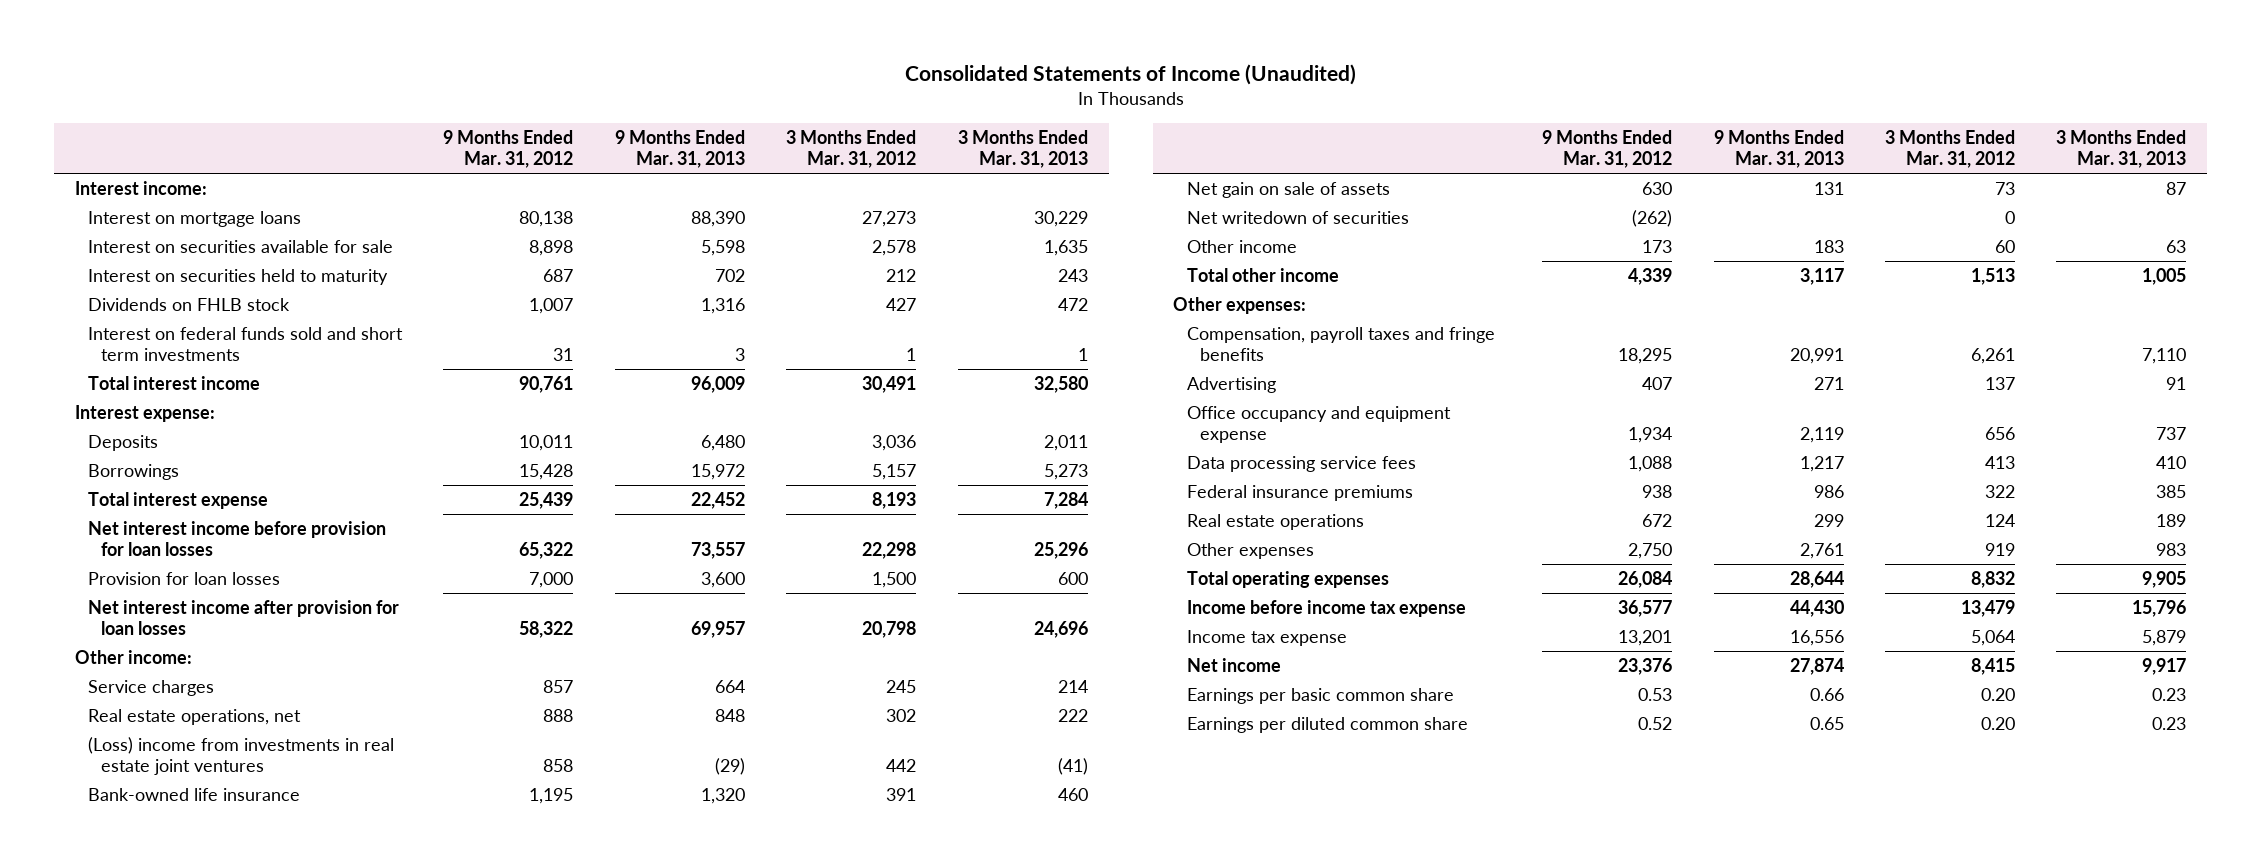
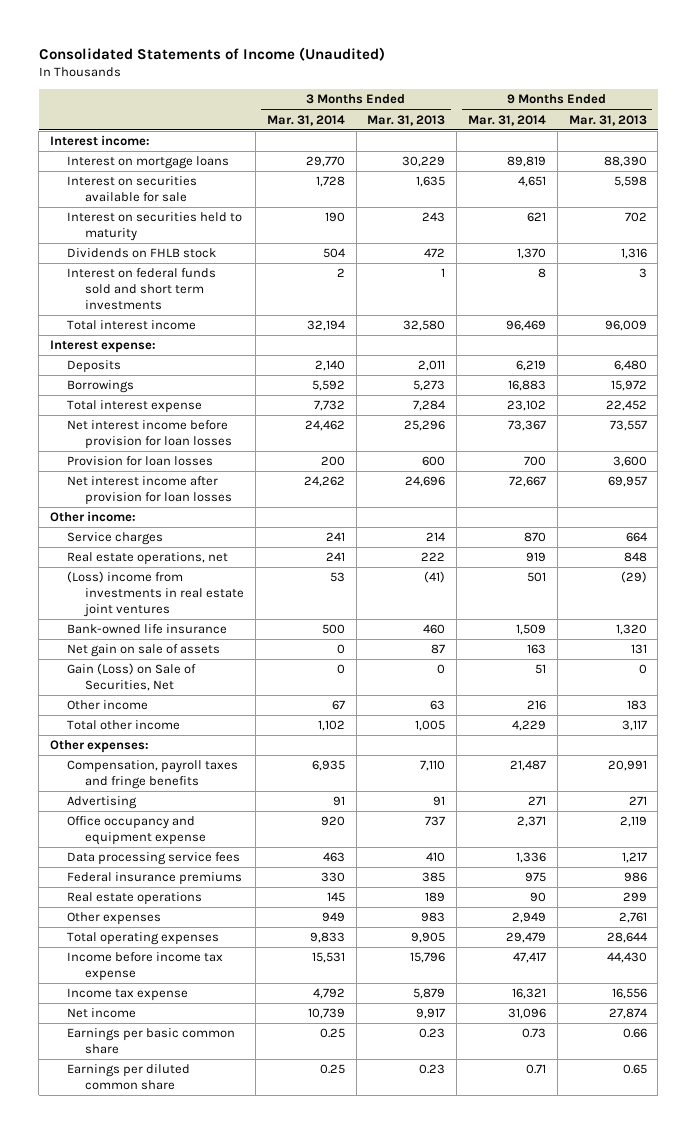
[443,129,574,169] 9 Months Ended Mar. 31, 2012 -> none
[786,129,917,169] 3 Months Ended Mar. 31, 2012 -> none
none -> [266,114,345,126] Mar. 31, 2014
none -> [467,114,546,126] Mar. 31, 2014
[1186,210,1409,224] Net writedown of securities -> none
none -> [67,663,197,692] Gain (Loss) on Sale of Securities, Net

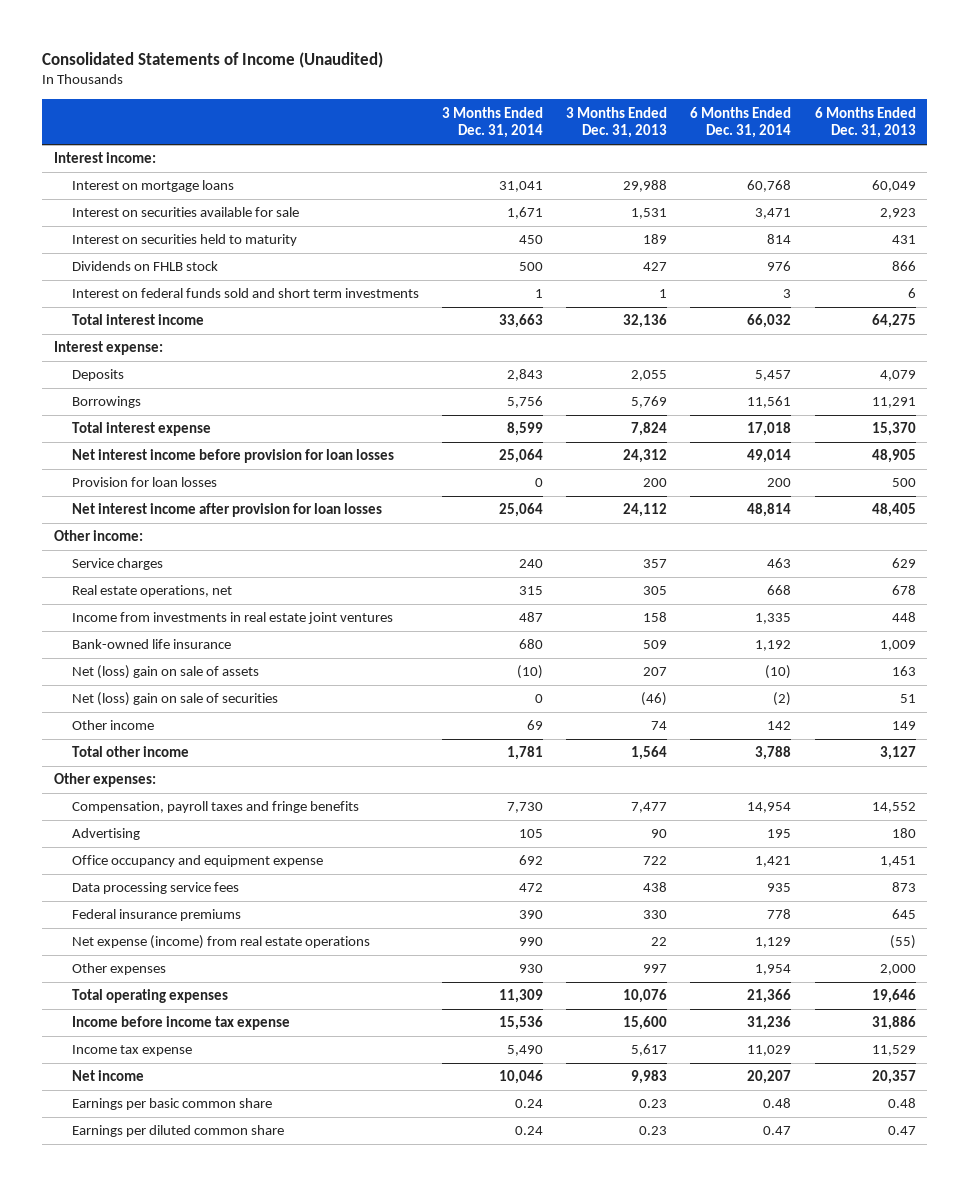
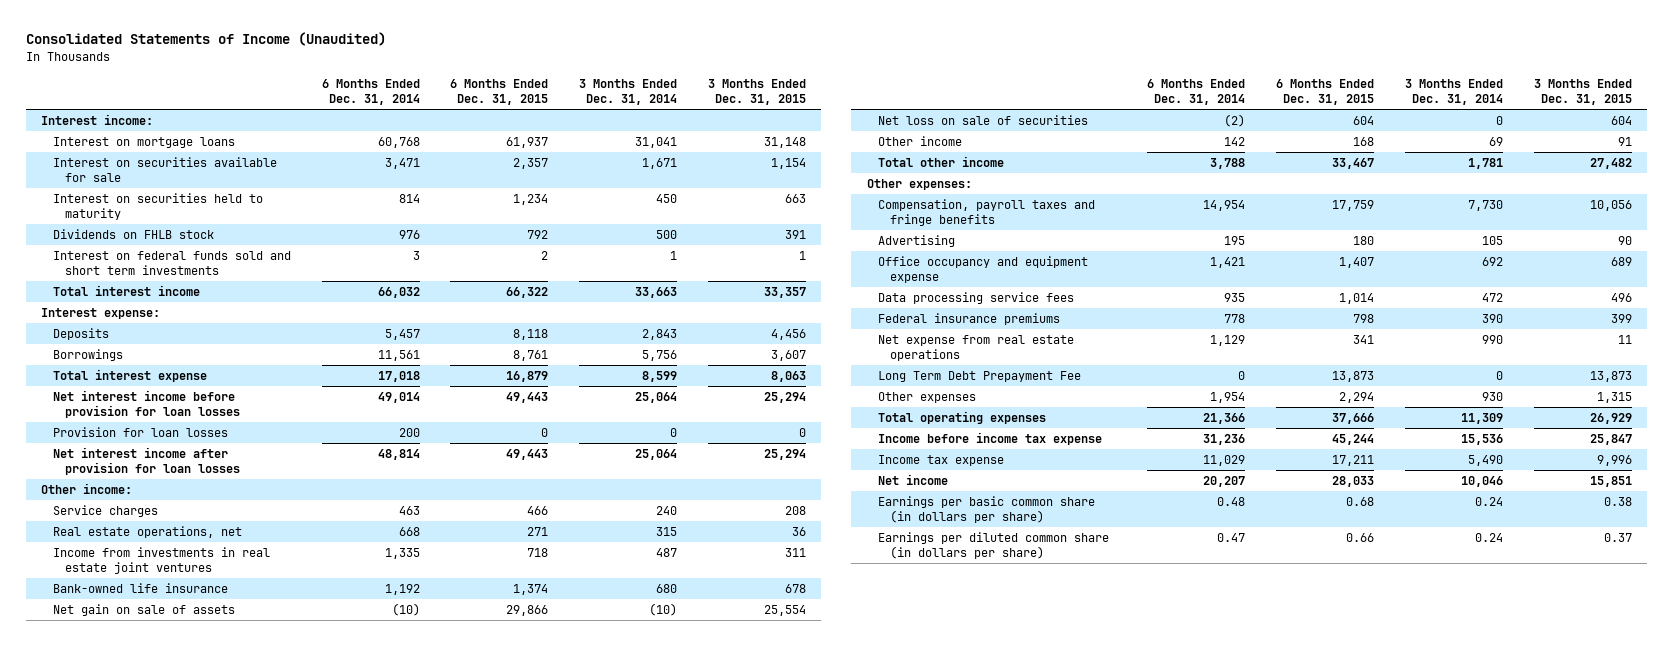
[566,106,668,139] 3 Months Ended Dec. 31, 2013 -> none
[814,106,916,139] 6 Months Ended Dec. 31, 2013 -> none
none -> [450,78,549,106] 6 Months Ended Dec. 31, 2015
none -> [707,78,806,106] 3 Months Ended Dec. 31, 2015
[71,665,259,680] Net (loss) gain on sale of assets -> [52,603,235,616] Net gain on sale of assets
[71,692,278,707] Net (loss) gain on sale of securities -> [878,114,1089,125] Net loss on sale of securities
[71,935,370,950] Net expense (income) from real estate operations -> [878,334,1075,362] Net expense from real estate operations
none -> [878,370,1082,382] Long Term Debt Prepayment Fee
[71,1098,272,1111] Earnings per basic common share -> [878,495,1096,524] Earnings per basic common share (in dollars per share)
[71,1125,284,1138] Earnings per diluted common share -> [878,531,1110,560] Earnings per diluted common share (in dollars per share)

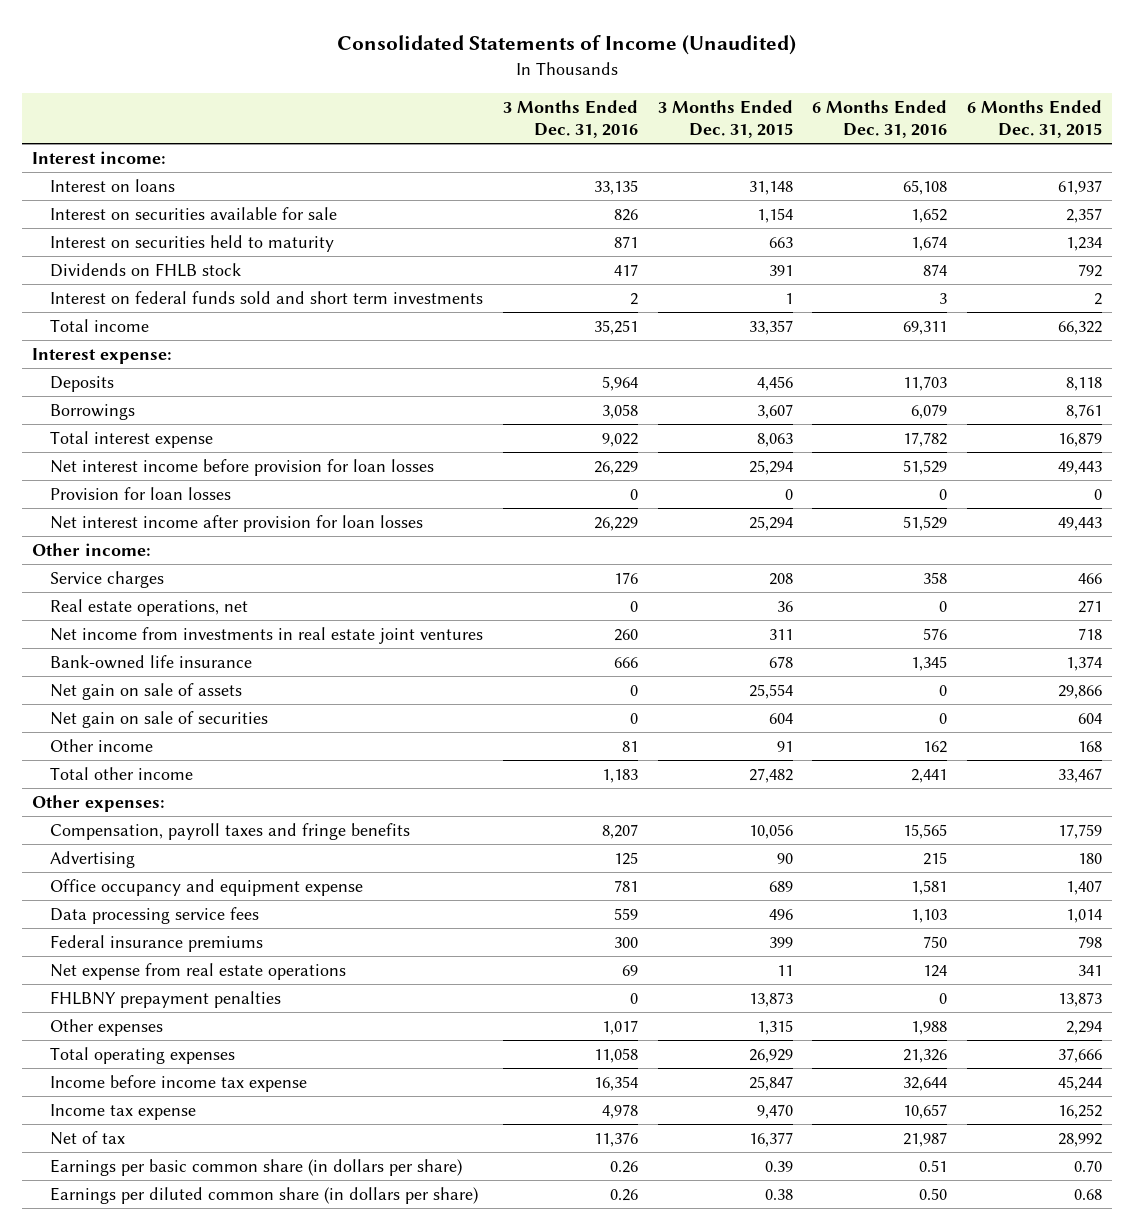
[321,78,420,106] 6 Months Ended Dec. 31, 2014 -> none
[579,78,678,106] 3 Months Ended Dec. 31, 2014 -> none
none -> [502,99,638,139] 3 Months Ended Dec. 31, 2016
none -> [812,99,948,139] 6 Months Ended Dec. 31, 2016
[52,136,235,148] Interest on mortgage loans -> [49,178,175,192] Interest on loans
[52,284,200,296] Total interest income -> [49,318,149,332] Total income
[52,546,270,575] Income from investments in real estate joint ventures -> [49,626,483,644] Net income from investments in real estate joint ventures
[878,114,1089,125] Net loss on sale of securities -> [49,710,268,728] Net gain on sale of securities
[878,370,1082,382] Long Term Debt Prepayment Fee -> [49,990,281,1008] FHLBNY prepayment penalties
[1332,454,1375,466] 17,211 -> [1058,1103,1103,1119] 16,252
[1596,454,1632,466] 9,996 -> [756,1103,793,1119] 9,470
[878,473,949,485] Net income -> [49,1130,125,1145] Net of tax
[1332,475,1375,487] 28,033 -> [1058,1132,1103,1147] 28,992
[1589,475,1632,487] 15,851 -> [748,1131,793,1147] 16,377
[1346,496,1375,506] 0.68 -> [1074,1159,1103,1172] 0.70
[1603,496,1632,506] 0.38 -> [764,1160,793,1172] 0.39
[1346,532,1375,542] 0.66 -> [1074,1188,1103,1200] 0.68
[1603,532,1632,542] 0.37 -> [764,1188,793,1200] 0.38

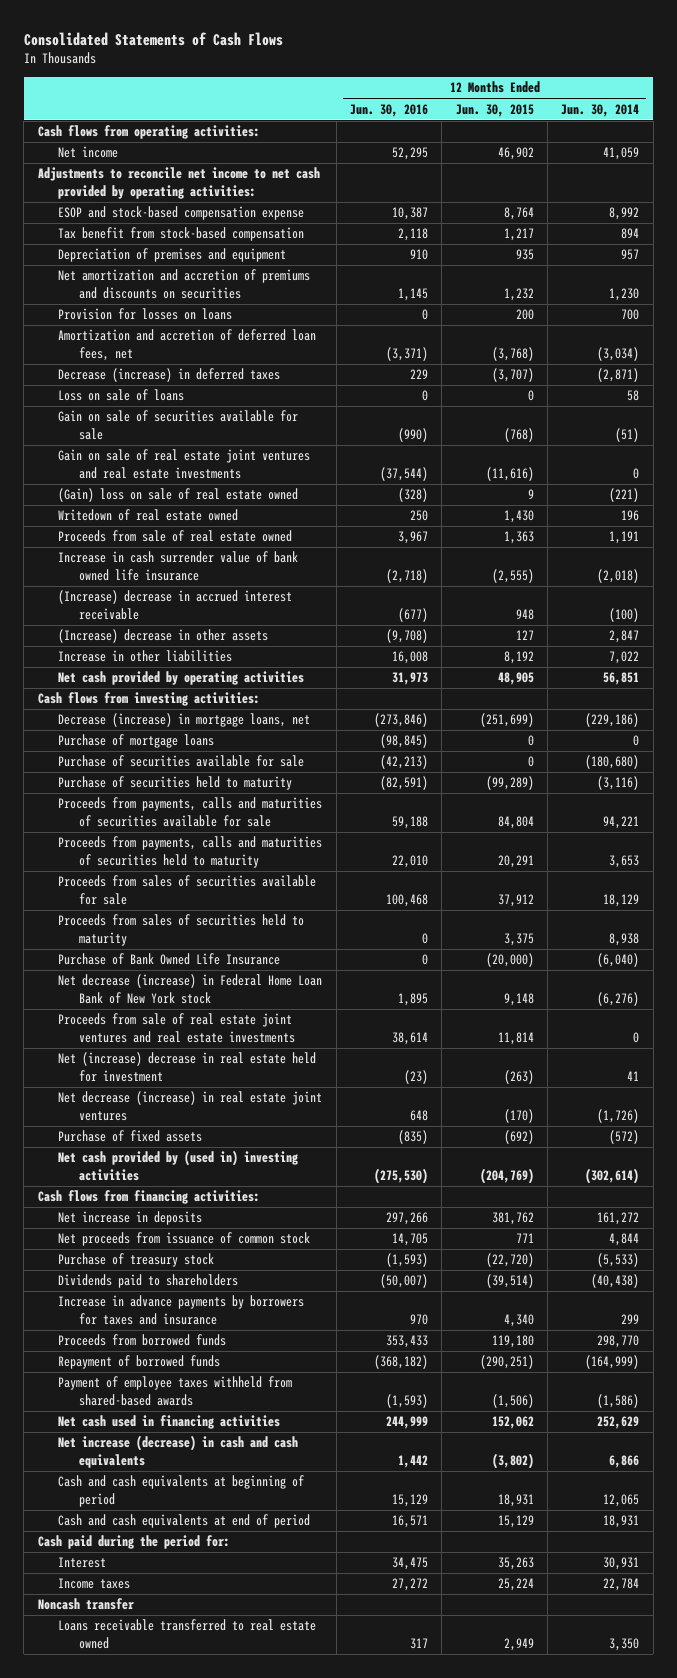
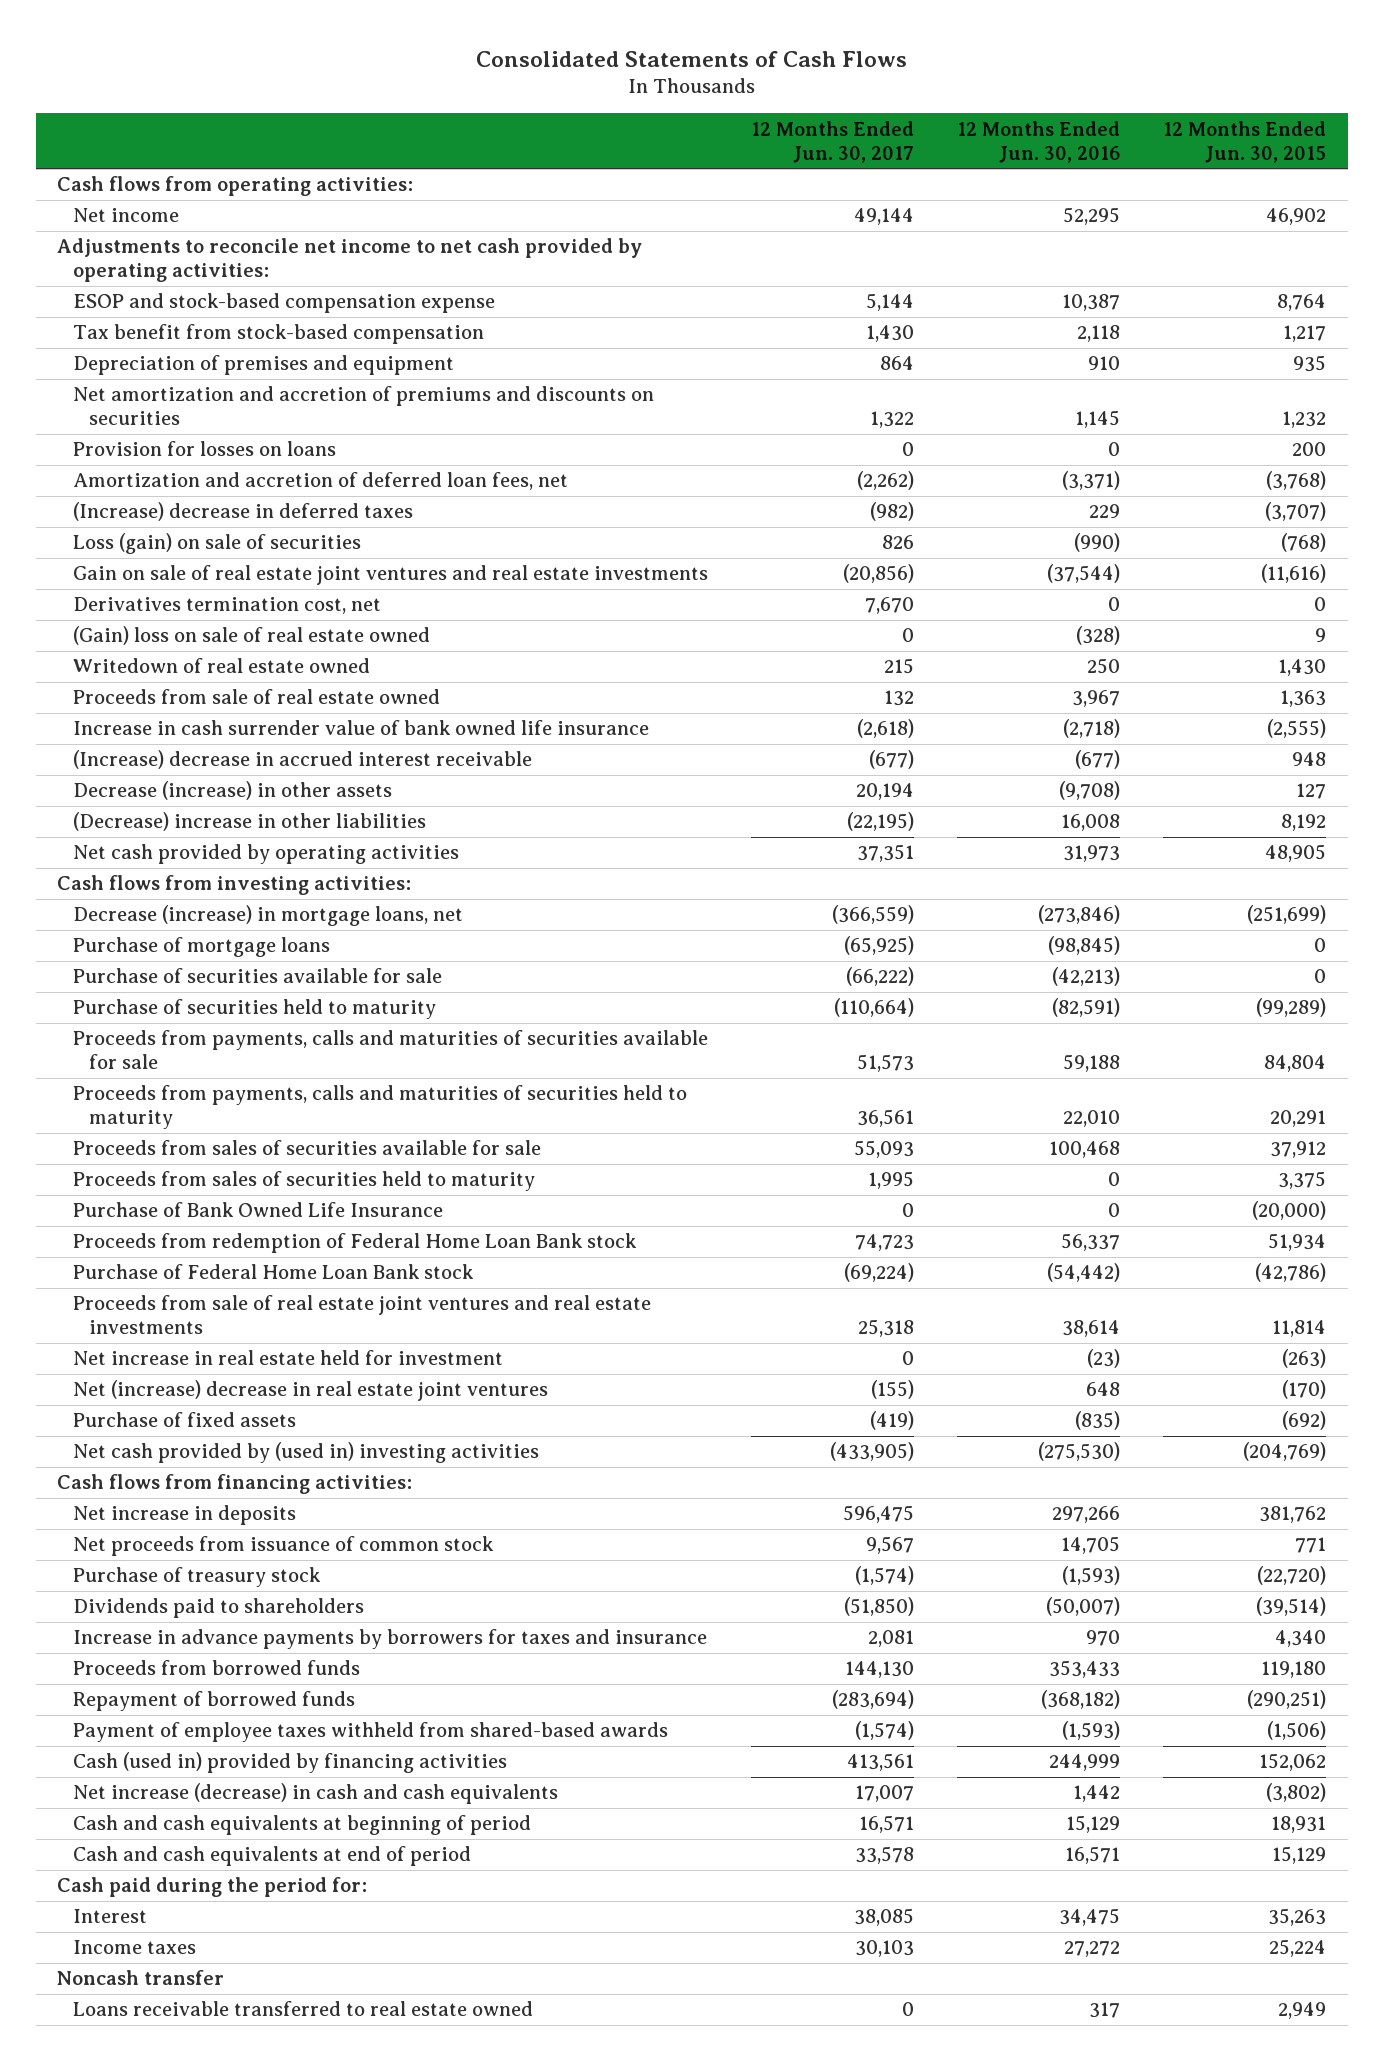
[561,103,640,117] Jun. 30, 2014 -> none
none -> [751,120,915,163] 12 Months Ended Jun. 30, 2017
[58,389,185,402] Loss on sale of loans -> none
[58,368,281,383] Decrease (increase) in deferred taxes -> [73,502,414,522] (Increase) decrease in deferred taxes
[58,410,299,440] Gain on sale of securities available for sale -> [73,533,362,555] Loss (gain) on sale of securities
none -> [73,597,382,615] Derivatives termination cost, net
[58,629,269,644] (Increase) decrease in other assets -> [73,781,393,801] Decrease (increase) in other assets
[58,650,233,663] Increase in other liabilities -> [73,812,427,832] (Decrease) increase in other liabilities
[58,974,323,1004] Net decrease (increase) in Federal Home Loan Bank of New York stock -> none
none -> [73,1233,638,1254] Proceeds from redemption of Federal Home Loan Bank stock
none -> [73,1264,475,1280] Purchase of Federal Home Loan Bank stock
[58,1052,317,1082] Net (increase) decrease in real estate held for investment -> [73,1350,504,1366] Net increase in real estate held for investment
[58,1091,323,1121] Net decrease (increase) in real estate joint ventures -> [73,1380,549,1402] Net (increase) decrease in real estate joint ventures
[58,1415,281,1430] Net cash used in financing activities -> [73,1752,508,1774] Cash (used in) provided by financing activities

